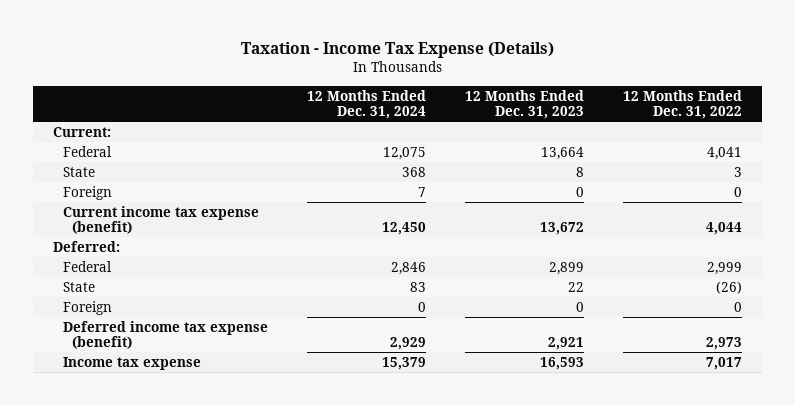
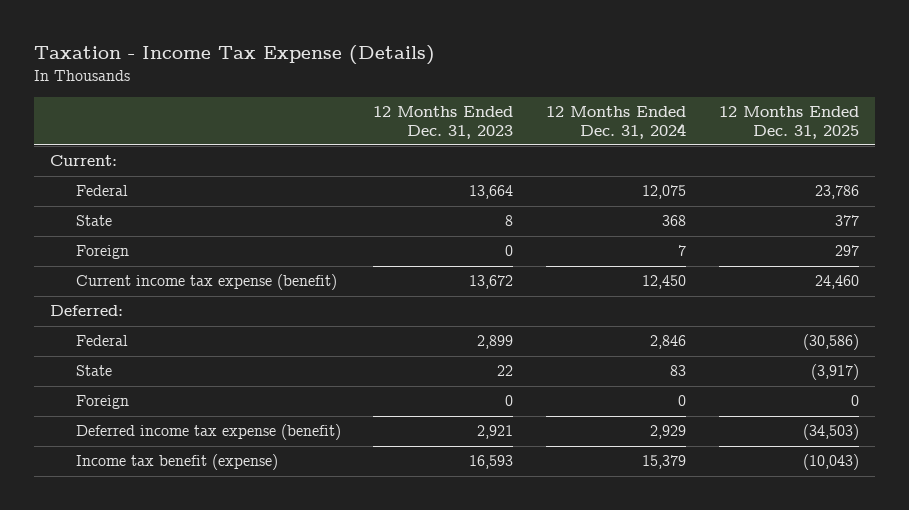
[623,89,743,120] 12 Months Ended Dec. 31, 2022 -> none
none -> [719,106,860,139] 12 Months Ended Dec. 31, 2025
[62,356,201,370] Income tax expense -> [75,454,278,471] Income tax benefit (expense)

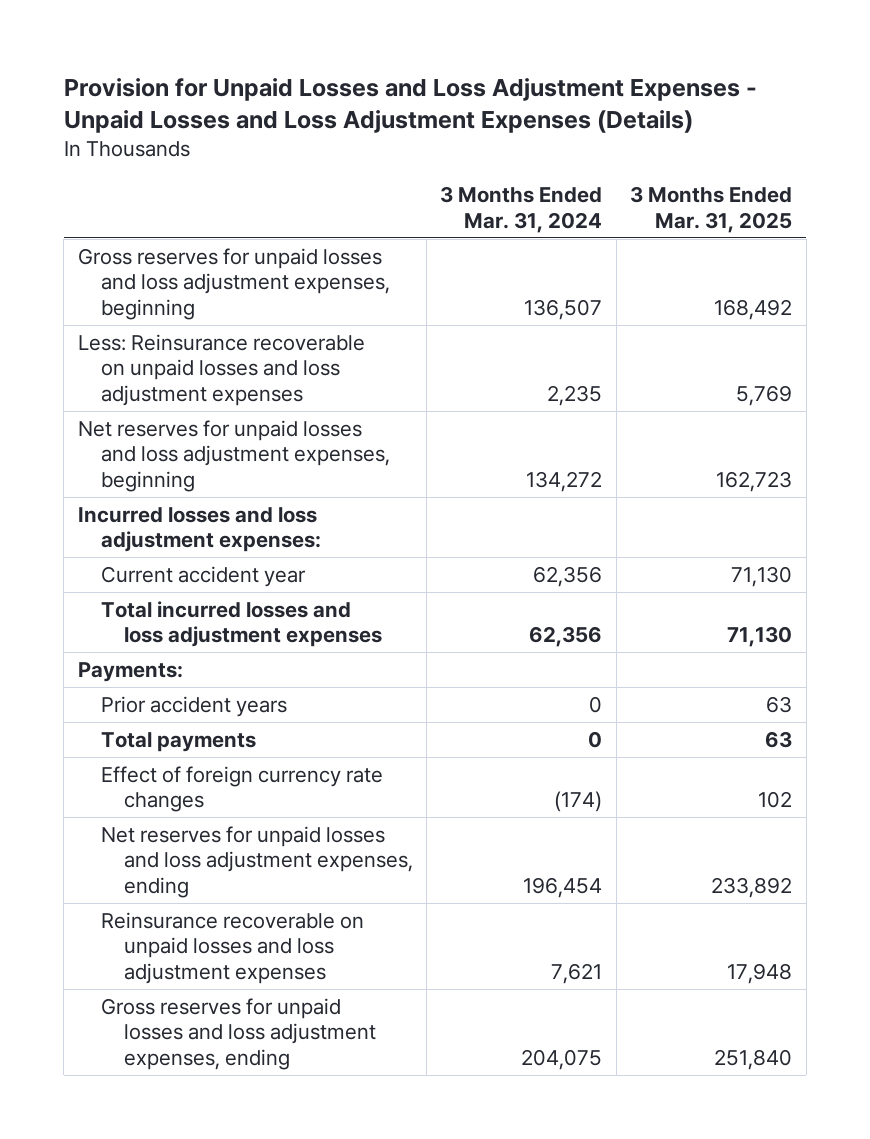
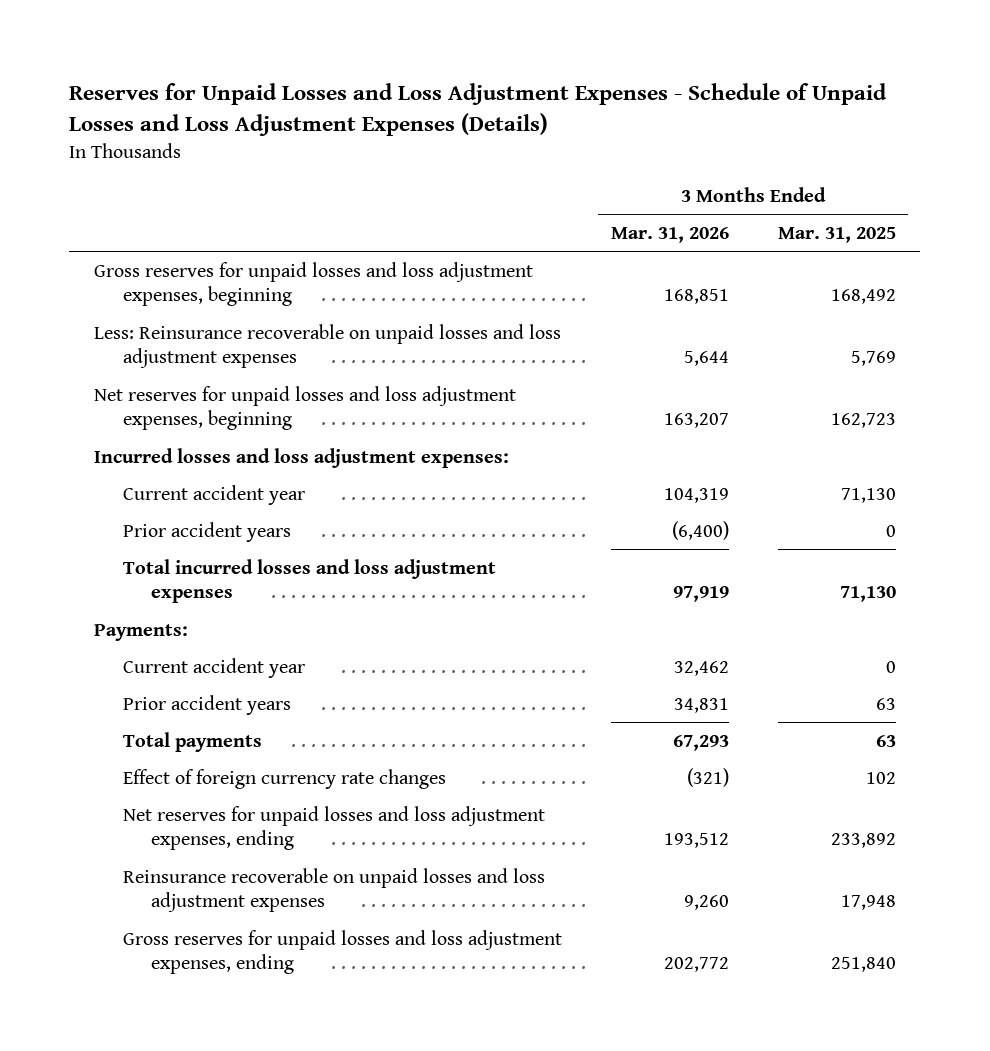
[63,78,757,134] Provision for Unpaid Losses and Loss Adjustment Expenses - Unpaid Losses and Loss Adjustment Expenses (Details) -> [69,82,888,136] Reserves for Unpaid Losses and Loss Adjustment Expenses - Schedule of Unpaid Losses and Loss Adjustment Expenses (Details)
[440,185,603,233] 3 Months Ended Mar. 31, 2024 -> none
none -> [610,226,729,243] Mar. 31, 2026
none -> [122,521,291,542] Prior accident years
none -> [122,657,305,678] Current accident year

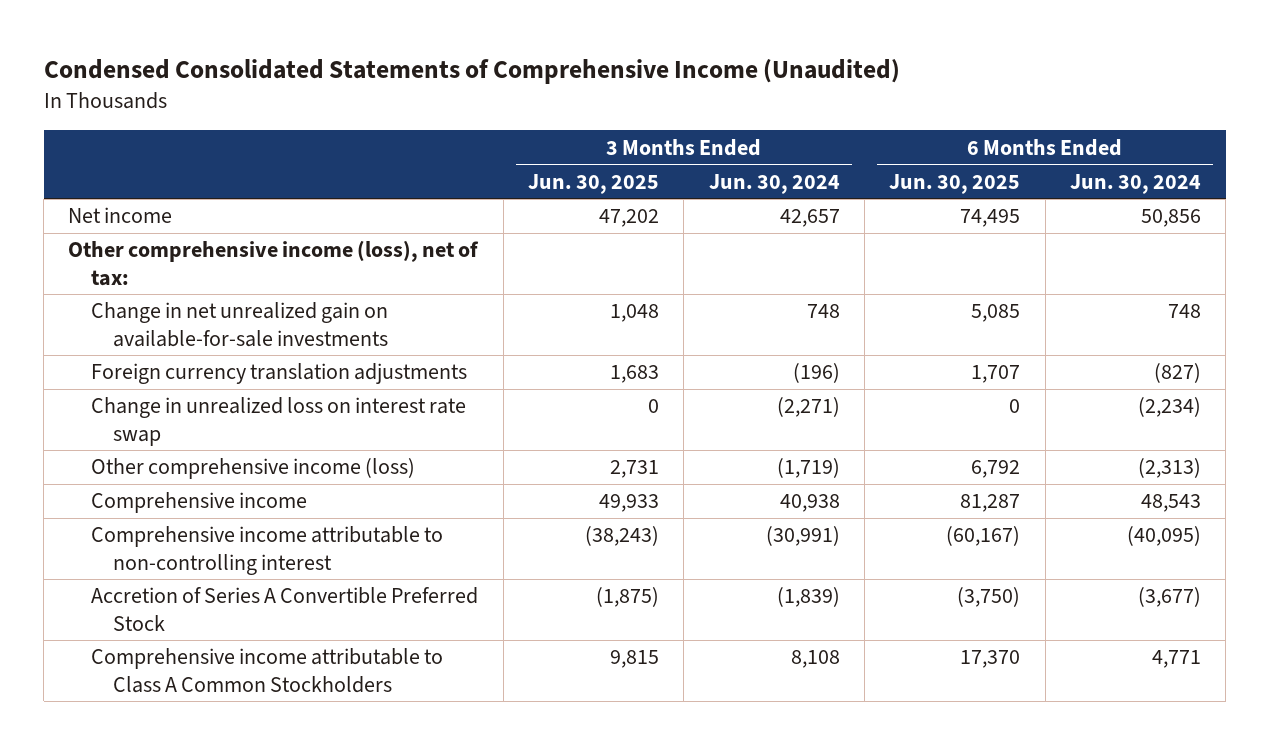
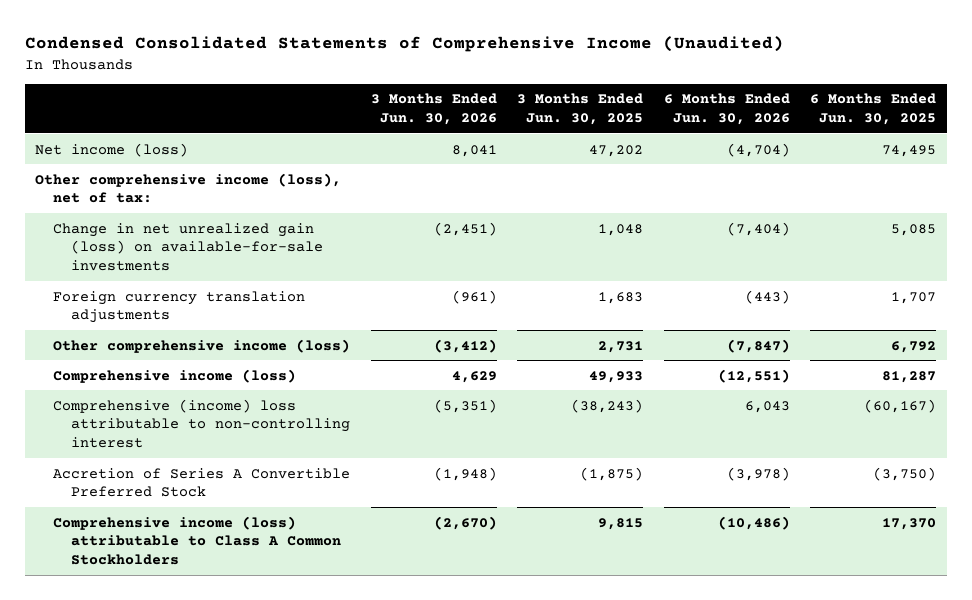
[708,173,840,194] Jun. 30, 2024 -> none
[1069,173,1201,194] Jun. 30, 2024 -> none
none -> [370,93,497,125] 3 Months Ended Jun. 30, 2026
none -> [663,93,790,125] 6 Months Ended Jun. 30, 2026
[68,207,173,224] Net income -> [35,142,189,157] Net income (loss)
[90,302,388,347] Change in net unrealized gain on available-for-sale investments -> [53,222,324,271] Change in net unrealized gain (loss) on available-for-sale investments
[90,397,466,446] Change in unrealized loss on interest rate swap -> none
[90,492,307,514] Comprehensive income -> [53,368,297,383] Comprehensive income (loss)
[90,526,443,575] Comprehensive income attributable to non-controlling interest -> [53,398,351,448] Comprehensive (income) loss attributable to non-controlling interest
[90,648,443,693] Comprehensive income attributable to Class A Common Stockholders -> [53,515,342,565] Comprehensive income (loss) attributable to Class A Common Stockholders

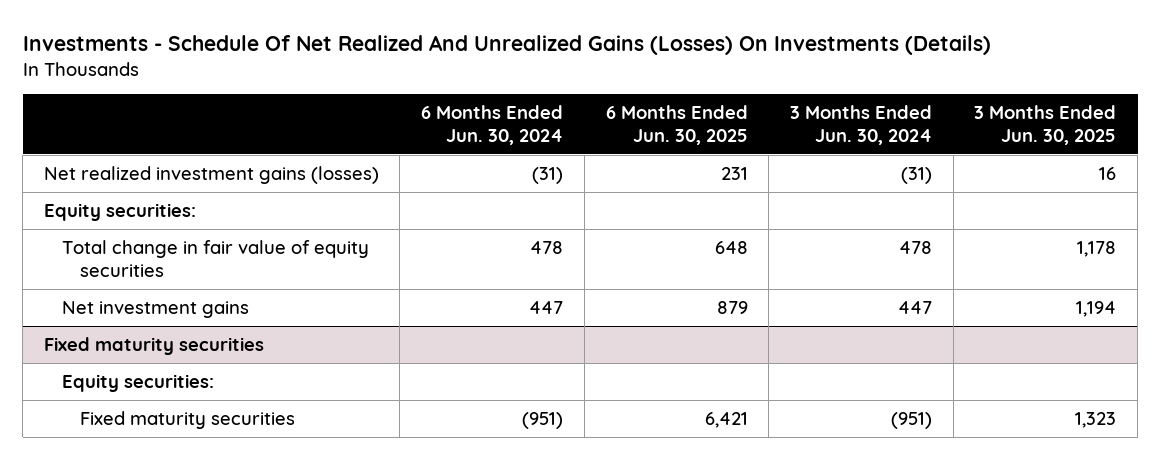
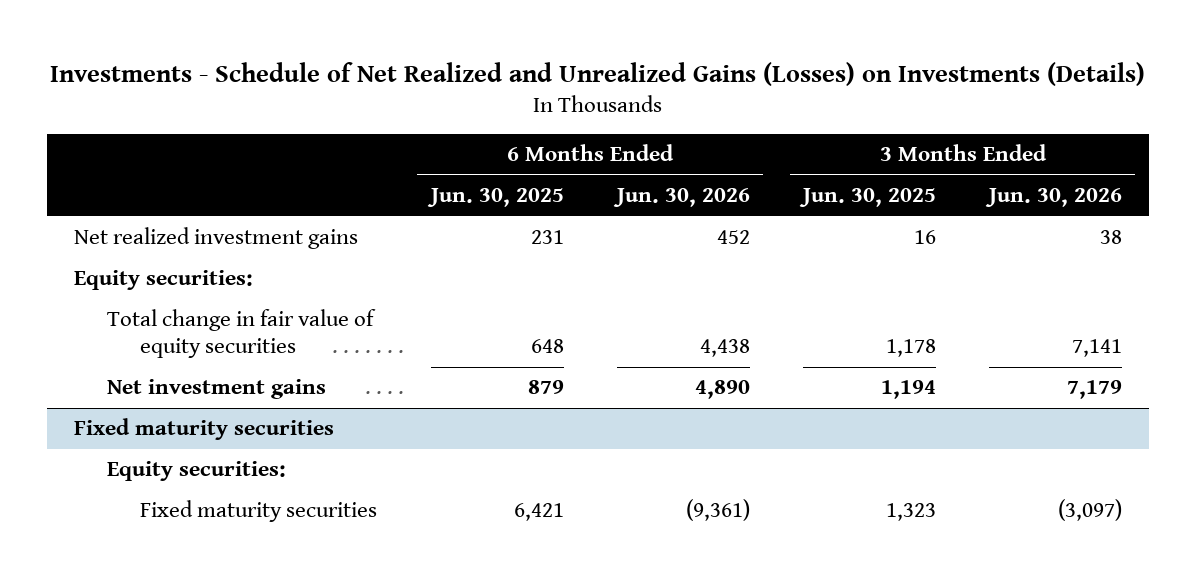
[22,34,991,55] Investments - Schedule Of Net Realized And Unrealized Gains (Losses) On Investments (Details) -> [49,61,1145,86] Investments - Schedule of Net Realized and Unrealized Gains (Losses) on Investments (Details)
[421,104,564,145] 6 Months Ended Jun. 30, 2024 -> none
[790,104,933,145] 3 Months Ended Jun. 30, 2024 -> none
none -> [612,188,750,208] Jun. 30, 2026
none -> [985,188,1123,208] Jun. 30, 2026
[43,165,379,184] Net realized investment gains (losses) -> [73,227,358,250] Net realized investment gains

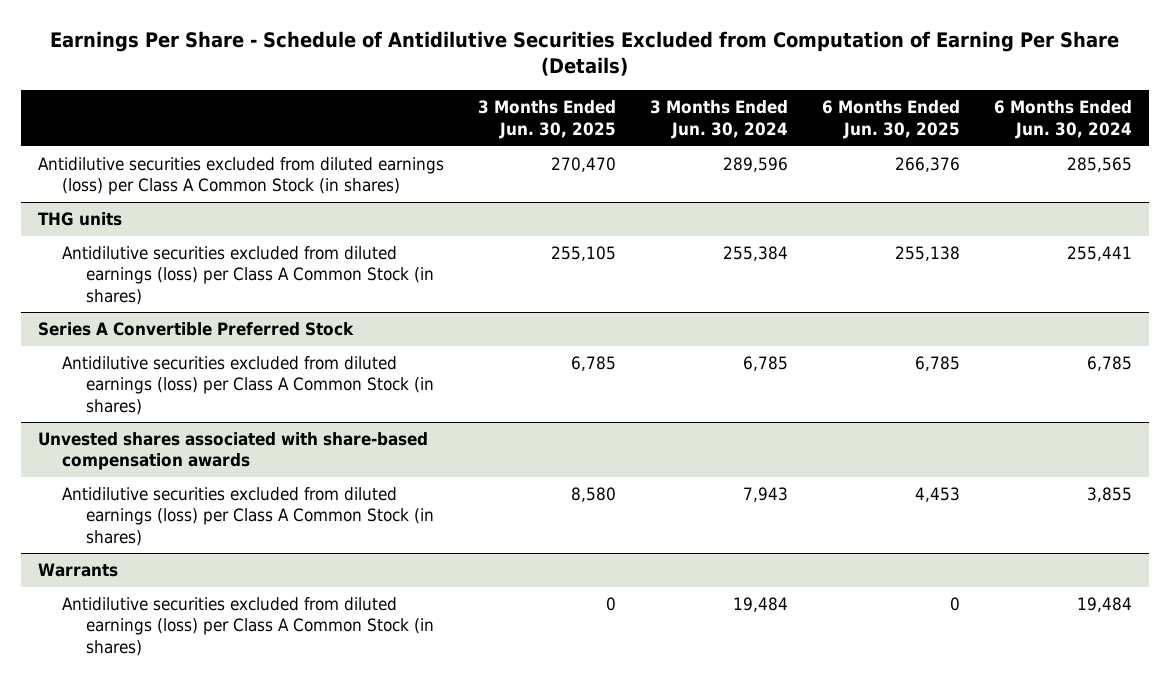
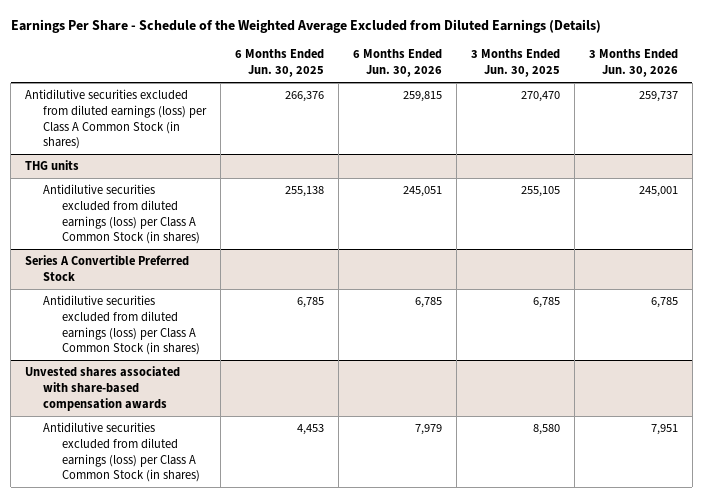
[49,31,1119,77] Earnings Per Share - Schedule of Antidilutive Securities Excluded from Computation of Earning Per Share (Details) -> [10,18,601,33] Earnings Per Share - Schedule of the Weighted Average Excluded from Diluted Earnings (Details)
[649,100,788,139] 3 Months Ended Jun. 30, 2024 -> none
[993,100,1132,139] 6 Months Ended Jun. 30, 2024 -> none
none -> [353,49,443,78] 6 Months Ended Jun. 30, 2026
none -> [588,49,678,78] 3 Months Ended Jun. 30, 2026
[38,563,119,578] Warrants -> none
[62,597,435,656] Antidilutive securities excluded from diluted earnings (loss) per Class A Common Stock (in shares) -> none

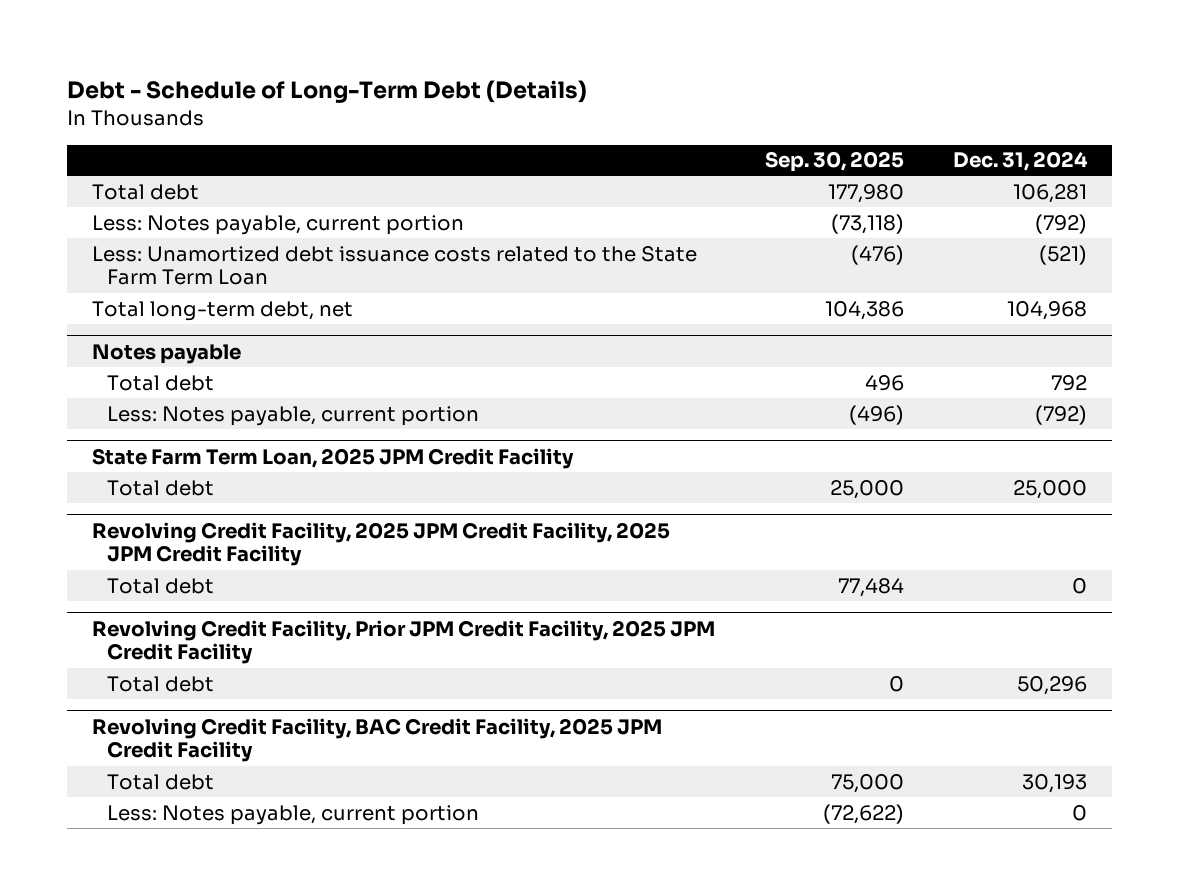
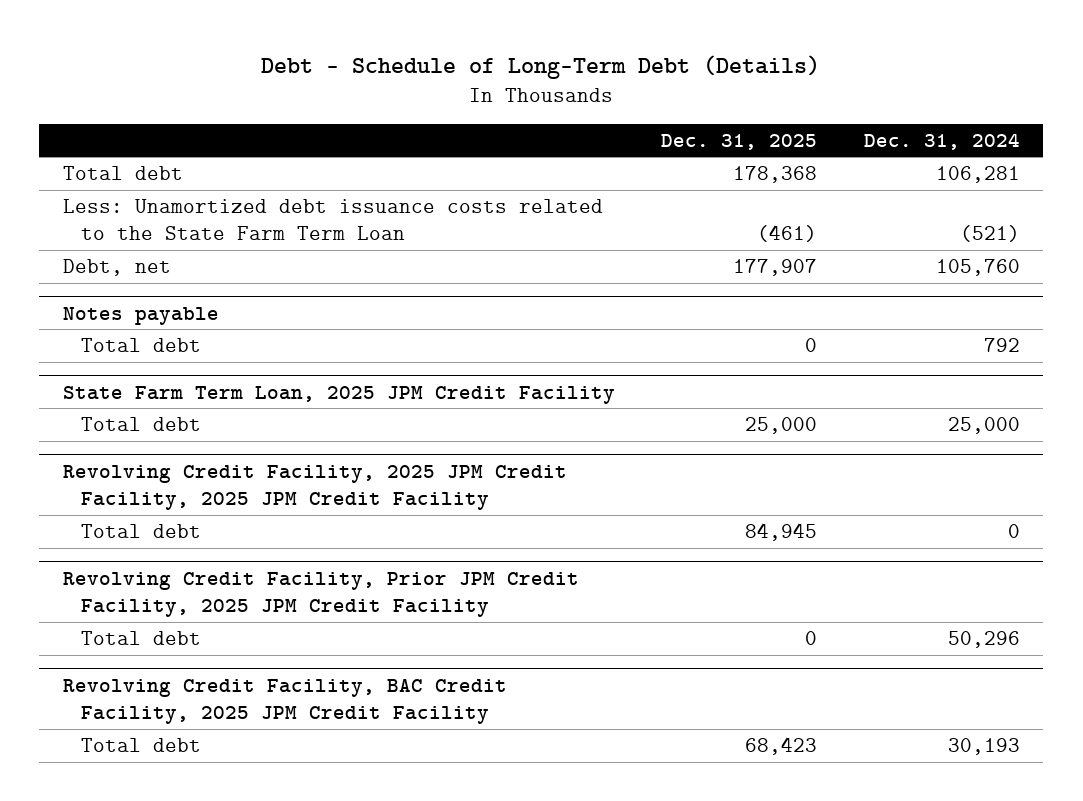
[764,151,904,173] Sep. 30, 2025 -> none
none -> [661,133,818,150] Dec. 31, 2025
[92,214,465,235] Less: Notes payable, current portion -> none
[92,300,354,321] Total long-term debt, net -> [62,259,171,277] Debt, net
[1007,300,1088,320] 104,968 -> [936,259,1021,277] 105,760
[106,405,479,426] Less: Notes payable, current portion -> none
[106,804,479,825] Less: Notes payable, current portion -> none

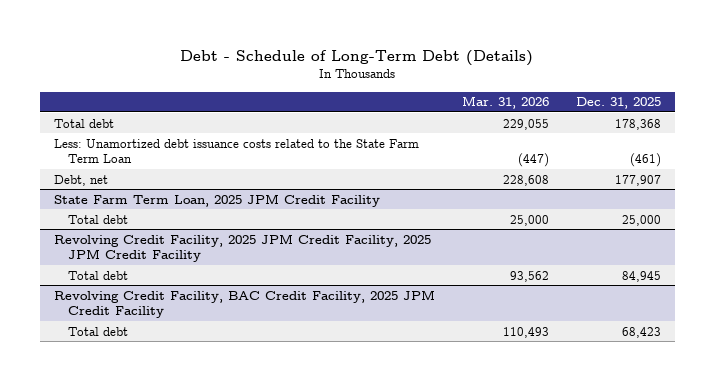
[864,132,1021,150] Dec. 31, 2024 -> none
none -> [461,96,549,110] Mar. 31, 2026
[62,306,219,325] Notes payable -> none
[81,338,202,353] Total debt -> none
[62,571,579,617] Revolving Credit Facility, Prior JPM Credit Facility, 2025 JPM Credit Facility -> none
[81,631,202,646] Total debt -> none

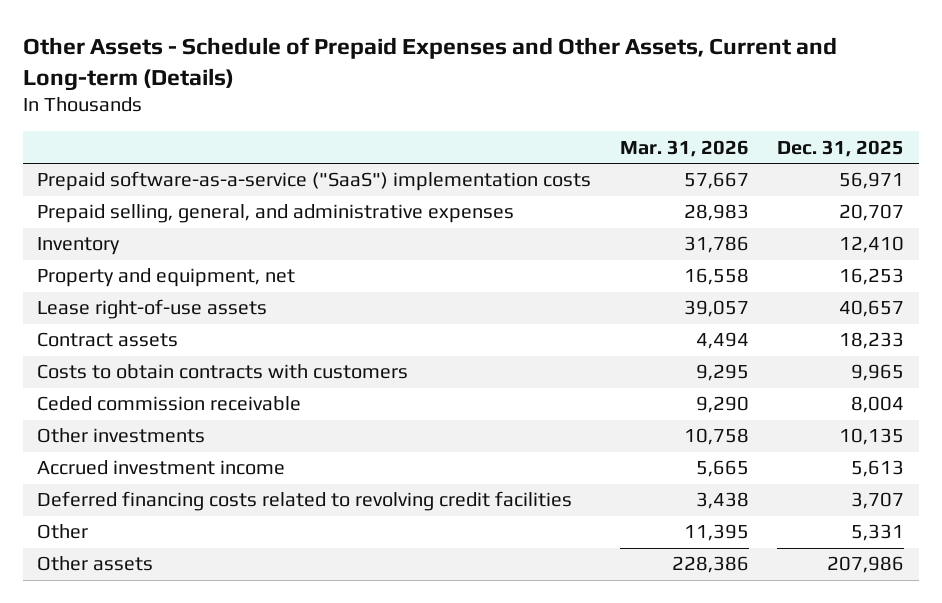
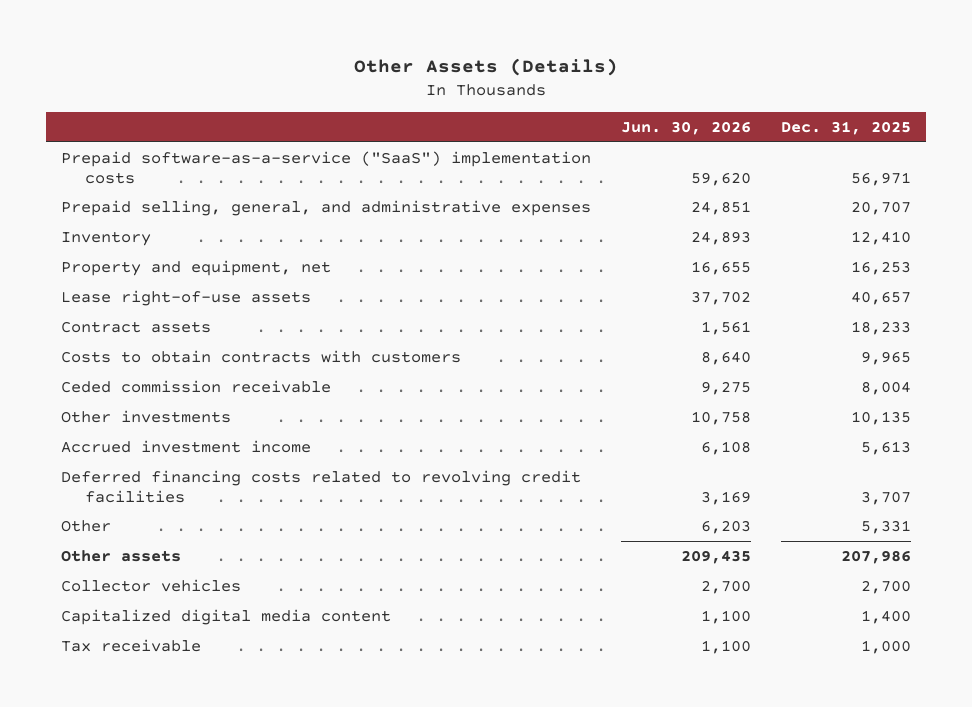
[23,36,838,91] Other Assets - Schedule of Prepaid Expenses and Other Assets, Current and Long-term (Details) -> [354,58,619,77] Other Assets (Details)
[619,139,749,157] Mar. 31, 2026 -> none
none -> [621,120,752,135] Jun. 30, 2026
none -> [61,578,242,592] Collector vehicles
none -> [61,608,392,625] Capitalized digital media content
none -> [61,638,202,652] Tax receivable

